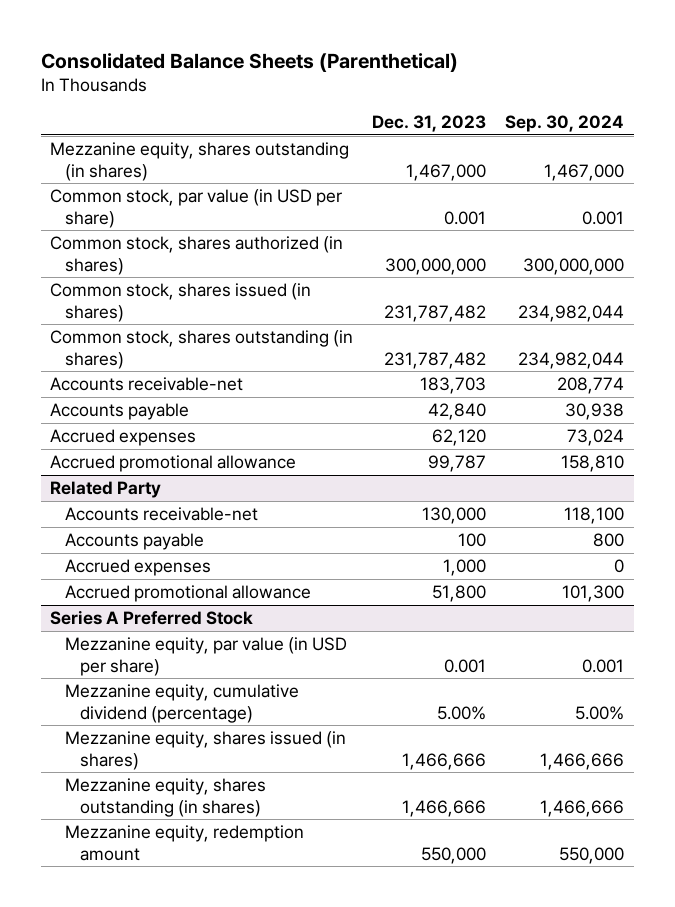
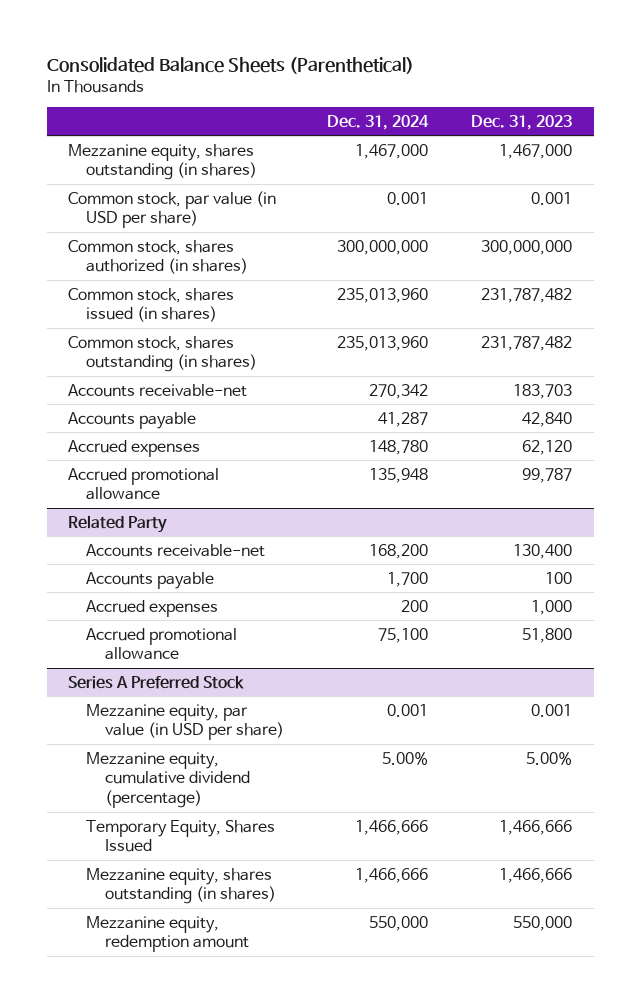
[505,114,625,132] Sep. 30, 2024 -> none
none -> [326,114,429,130] Dec. 31, 2024
[422,507,487,525] 130,000 -> [513,543,573,559] 130,400
[65,731,347,770] Mezzanine equity, shares issued (in shares) -> [86,819,276,853] Temporary Equity, Shares Issued

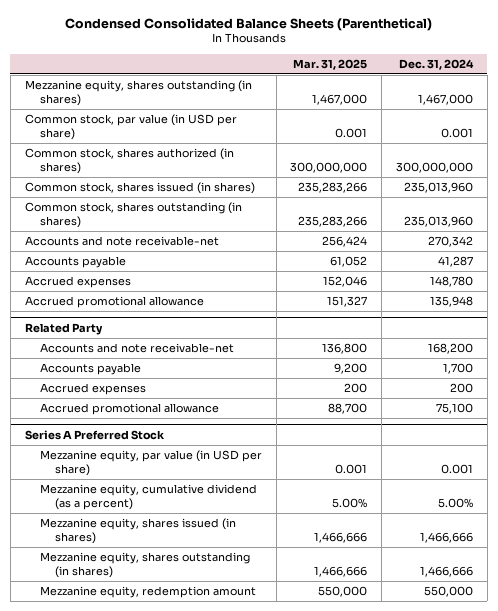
[46,56,414,74] Consolidated Balance Sheets (Parenthetical) -> [64,17,432,31] Condensed Consolidated Balance Sheets (Parenthetical)
[471,114,573,130] Dec. 31, 2023 -> none
none -> [293,58,368,70] Mar. 31, 2025
[68,383,248,397] Accounts receivable-net -> [24,236,219,247] Accounts and note receivable-net
[86,543,266,557] Accounts receivable-net -> [39,343,234,354] Accounts and note receivable-net
[86,751,250,809] Mezzanine equity, cumulative dividend (percentage) -> [39,484,257,510] Mezzanine equity, cumulative dividend (as a percent)
[86,819,276,853] Temporary Equity, Shares Issued -> [39,518,236,544] Mezzanine equity, shares issued (in shares)

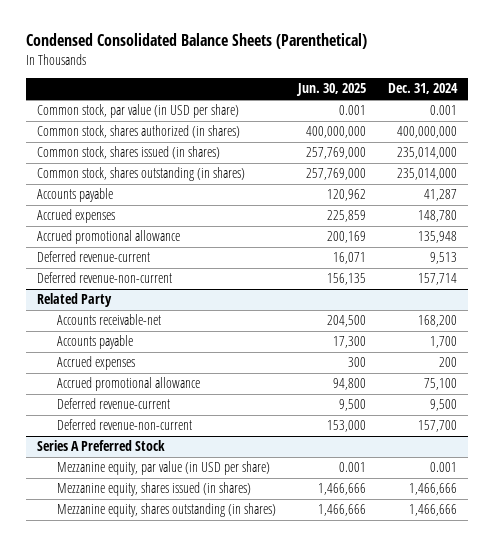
[293,58,368,70] Mar. 31, 2025 -> none
none -> [295,83,366,97] Jun. 30, 2025
[24,80,252,106] Mezzanine equity, shares outstanding (in shares) -> none
[24,236,219,247] Accounts and note receivable-net -> none
[395,161,473,173] 300,000,000 -> [397,126,458,139] 400,000,000
[403,182,473,194] 235,013,960 -> [397,147,458,160] 235,014,000
[403,215,473,227] 235,013,960 -> [397,168,458,181] 235,014,000
none -> [36,251,150,263] Deferred revenue-current
none -> [36,272,172,284] Deferred revenue-non-current
[39,343,234,354] Accounts and note receivable-net -> [56,314,161,326] Accounts receivable-net
none -> [56,398,170,410] Deferred revenue-current
none -> [56,419,192,431] Deferred revenue-non-current
[39,484,257,510] Mezzanine equity, cumulative dividend (as a percent) -> none
[39,586,256,599] Mezzanine equity, redemption amount -> none

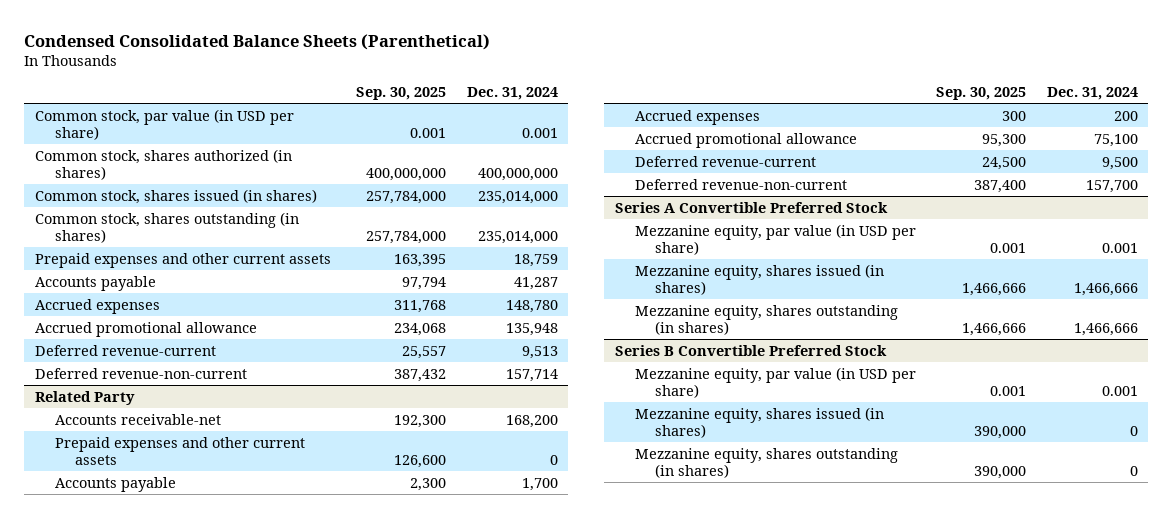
[295,83,366,97] Jun. 30, 2025 -> none
none -> [356,87,447,101] Sep. 30, 2025
none -> [34,252,331,268] Prepaid expenses and other current assets
none -> [54,436,305,466] Prepaid expenses and other current assets
[36,440,165,452] Series A Preferred Stock -> [614,201,888,213] Series A Convertible Preferred Stock
none -> [614,344,887,356] Series B Convertible Preferred Stock
none -> [634,366,916,399] Mezzanine equity, par value (in USD per share)
none -> [634,406,884,439] Mezzanine equity, shares issued (in shares)
none -> [634,447,898,479] Mezzanine equity, shares outstanding (in shares)

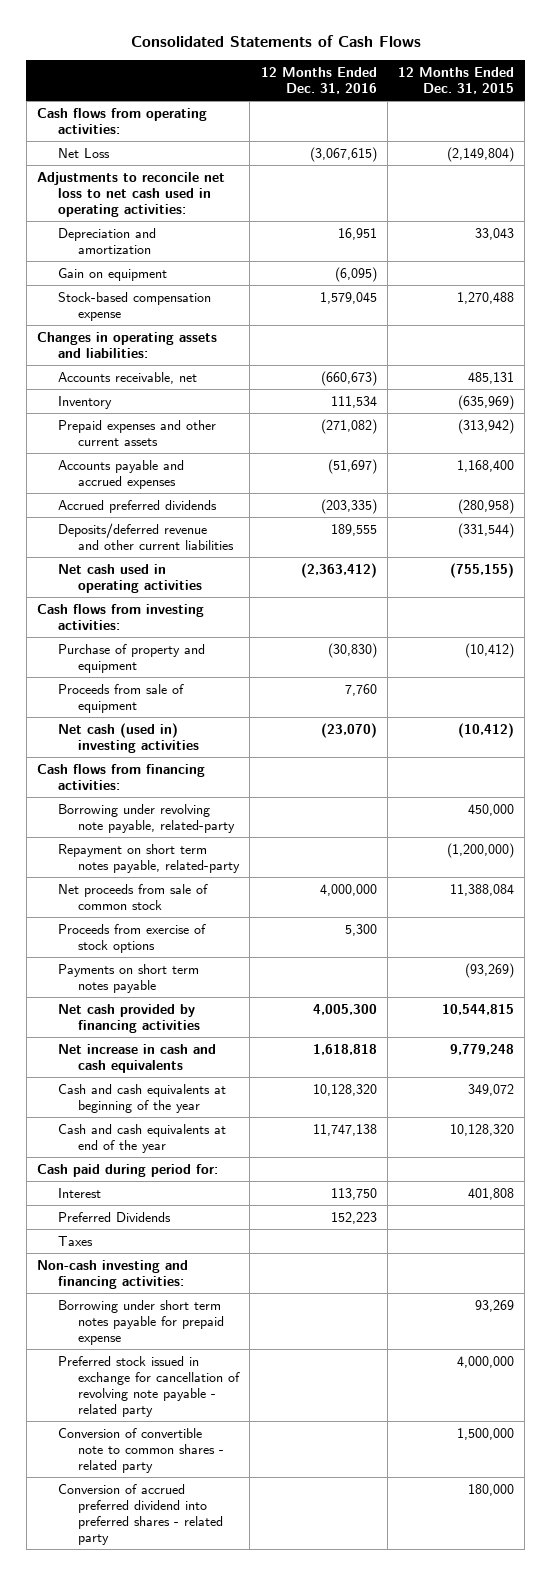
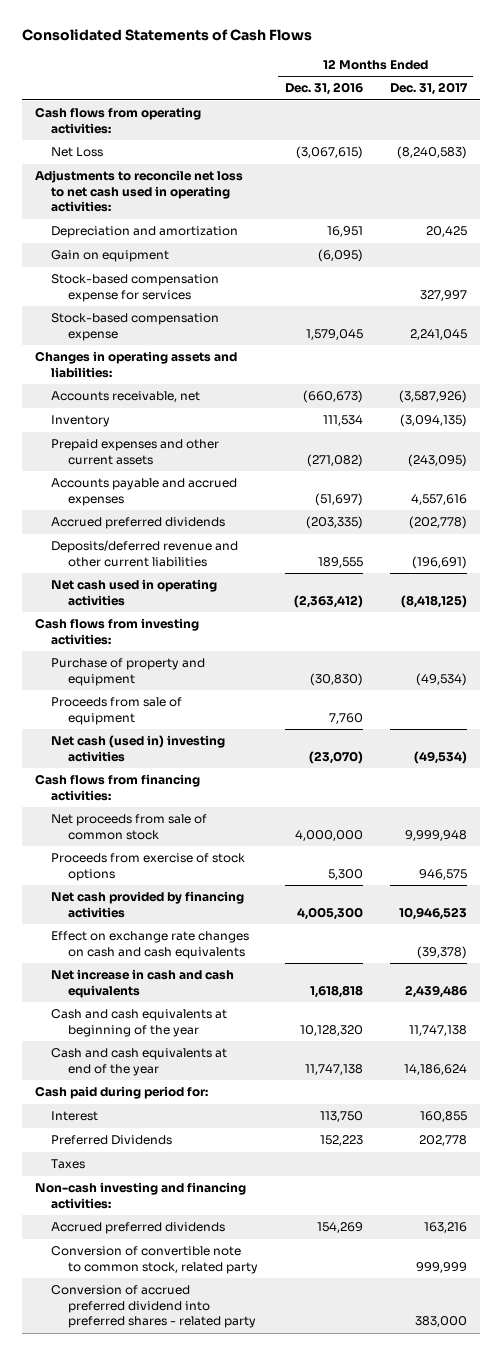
[398,67,515,95] 12 Months Ended Dec. 31, 2015 -> none
none -> [389,82,468,96] Dec. 31, 2017
none -> [51,274,220,302] Stock-based compensation expense for services
[57,803,236,833] Borrowing under revolving note payable, related-party -> none
[57,843,241,873] Repayment on short term notes payable, related-party -> none
[57,963,199,993] Payments on short term notes payable -> none
none -> [51,931,250,959] Effect on exchange rate changes on cash and cash equivalents
[57,1299,225,1345] Borrowing under short term notes payable for prepaid expense -> none
[57,1355,241,1417] Preferred stock issued in exchange for cancellation of revolving note payable - related party -> none
none -> [51,1222,226,1235] Accrued preferred dividends
[57,1427,225,1473] Conversion of convertible note to common shares - related party -> [51,1246,258,1274] Conversion of convertible note to common stock, related party

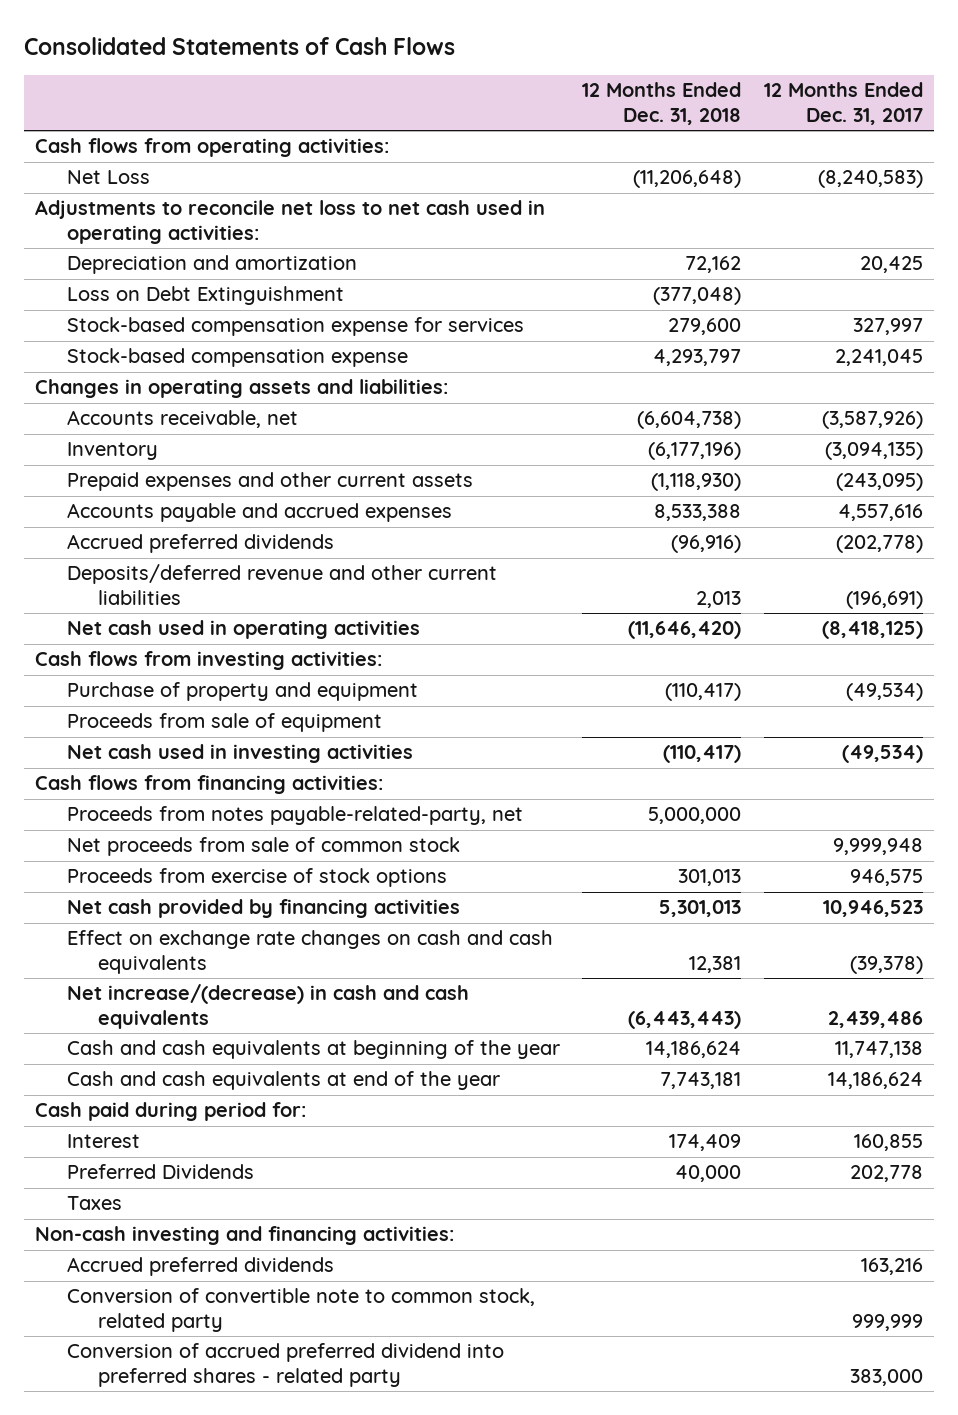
[284,82,363,96] Dec. 31, 2016 -> none
none -> [582,82,742,126] 12 Months Ended Dec. 31, 2018
[51,250,170,263] Gain on equipment -> none
none -> [66,286,344,306] Loss on Debt Extinguishment
[51,735,226,762] Net cash (used in) investing activities -> [66,744,413,764] Net cash used in investing activities
none -> [66,806,523,826] Proceeds from notes payable-related-party, net
[51,969,235,998] Net increase in cash and cash equivalents -> [66,984,469,1030] Net increase/(decrease) in cash and cash equivalents

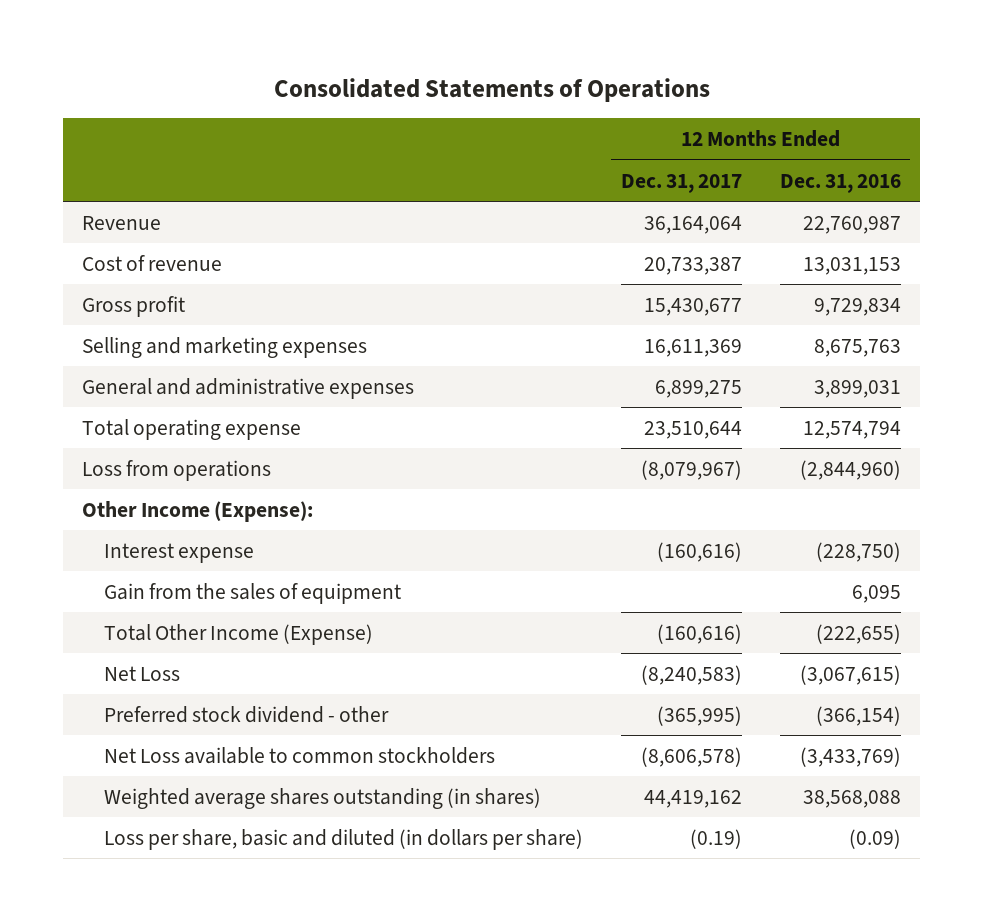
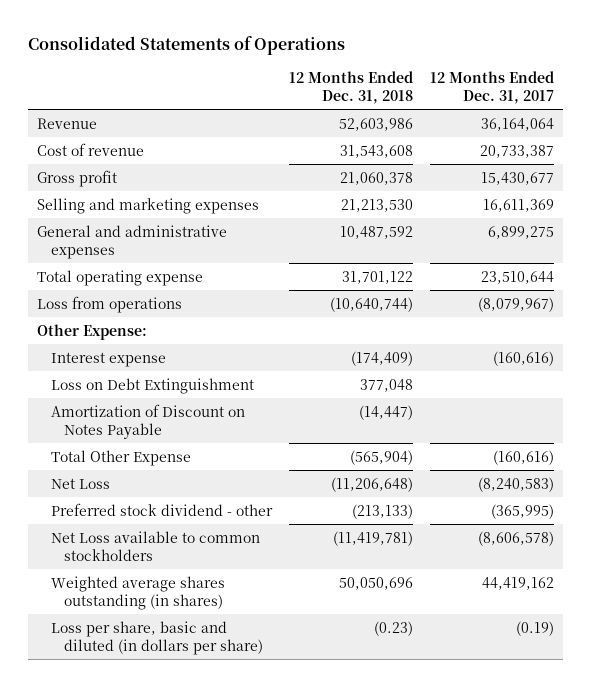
[779,173,901,193] Dec. 31, 2016 -> none
none -> [288,70,413,104] 12 Months Ended Dec. 31, 2018
[82,500,314,522] Other Income (Expense): -> [36,323,147,340] Other Expense:
[103,582,401,604] Gain from the sales of equipment -> none
none -> [50,377,254,394] Loss on Debt Extinguishment
none -> [50,403,245,439] Amortization of Discount on Notes Payable
[103,623,373,645] Total Other Income (Expense) -> [50,449,191,466] Total Other Expense

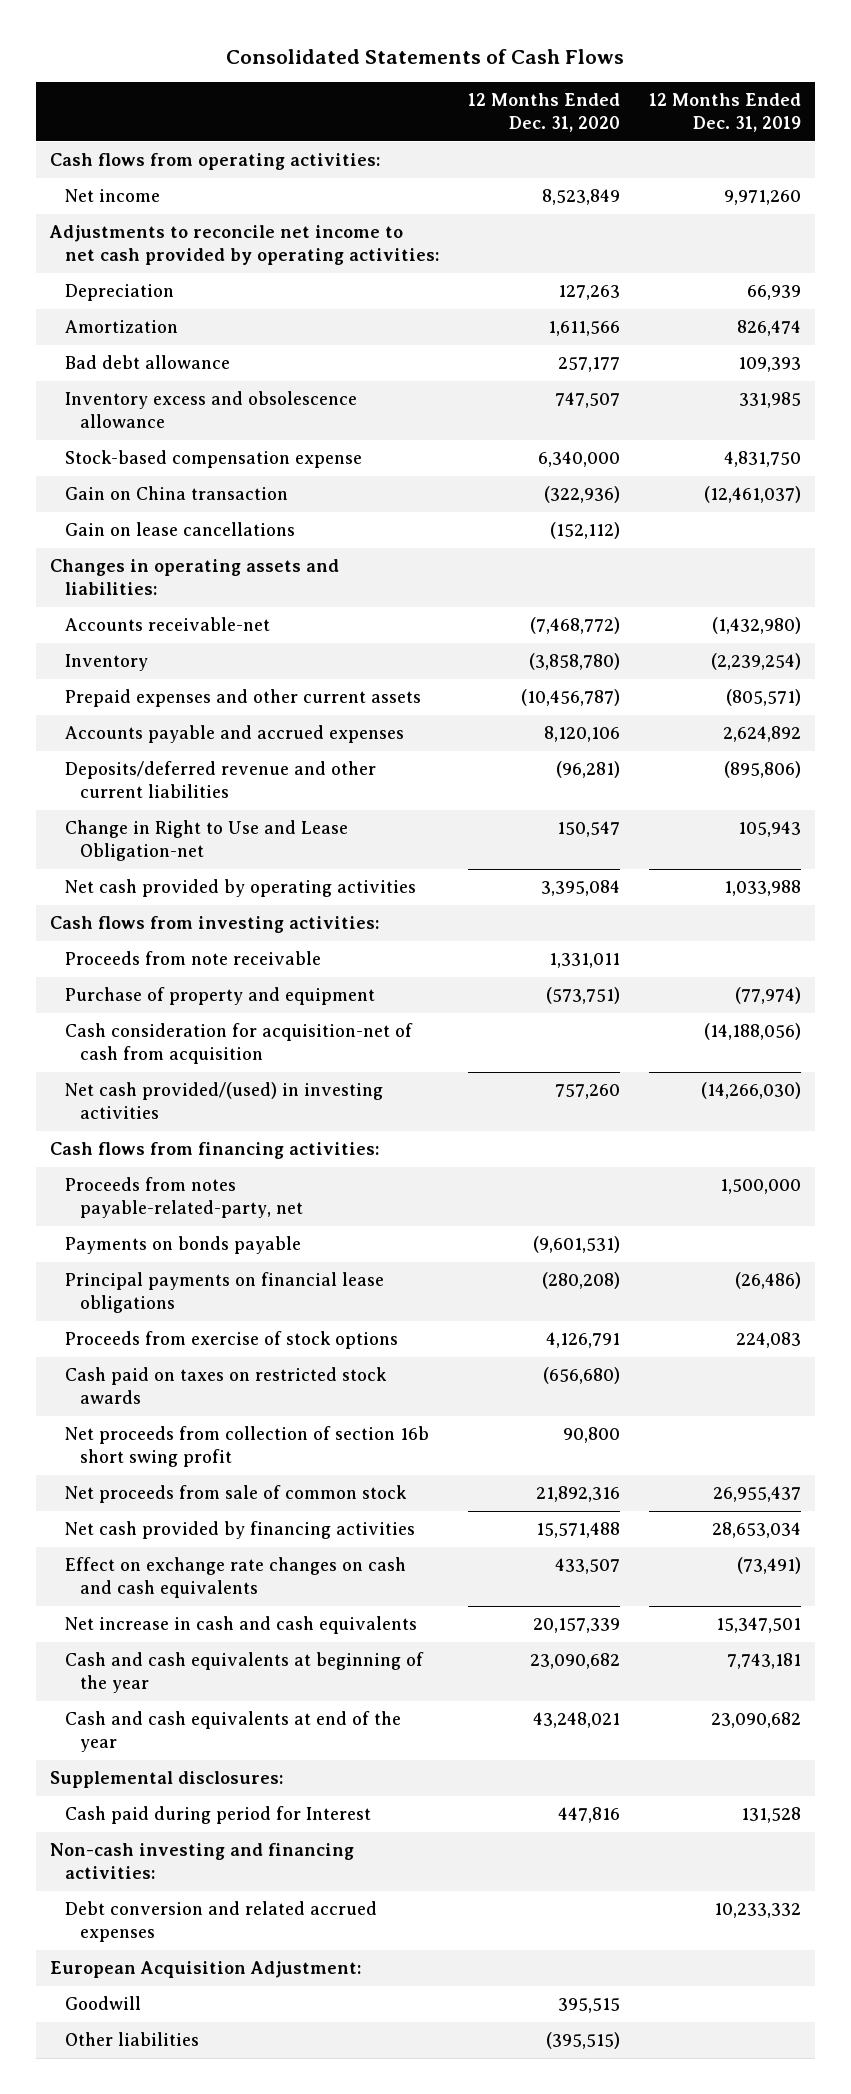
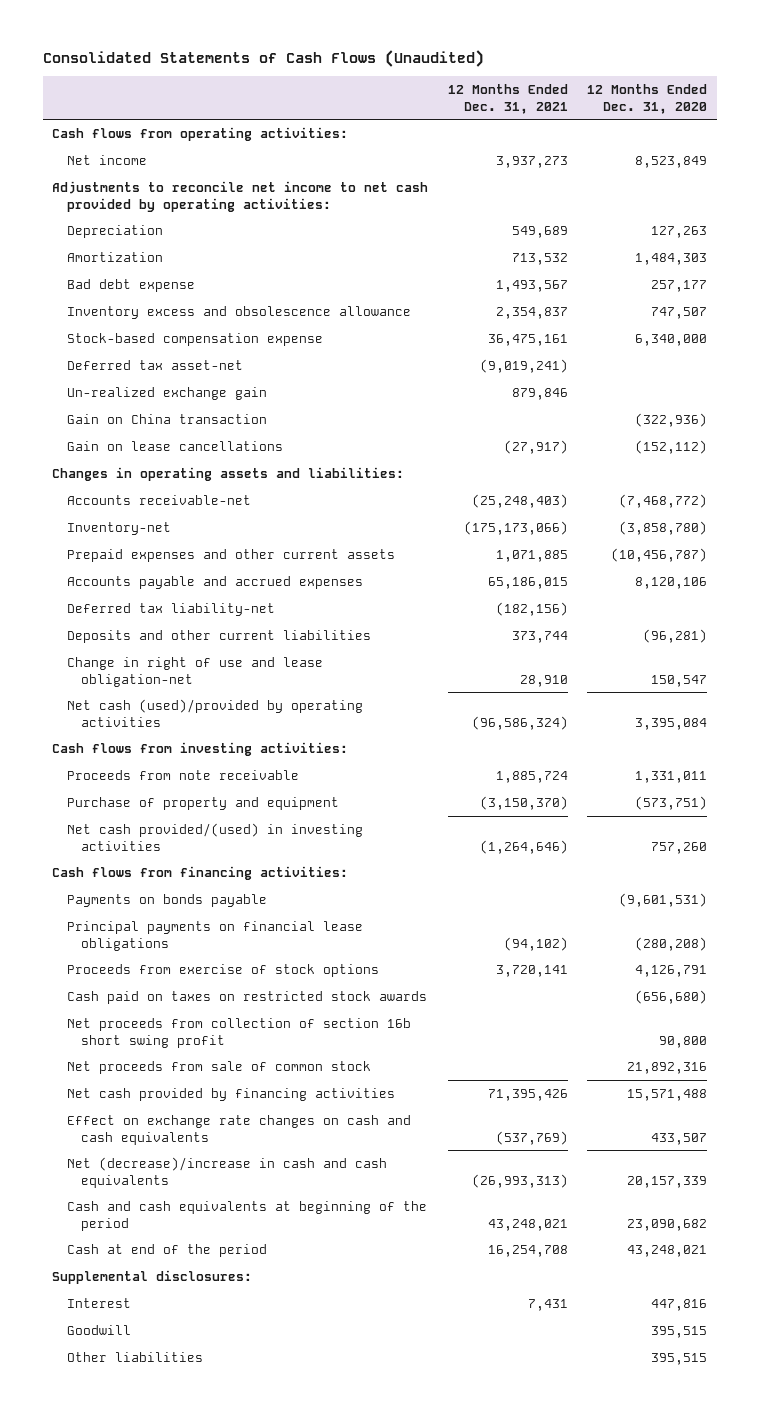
[226,48,625,64] Consolidated Statements of Cash Flows -> [42,49,484,67] Consolidated Statements of Cash Flows (Unaudited)
[648,93,801,133] 12 Months Ended Dec. 31, 2019 -> none
none -> [447,83,568,114] 12 Months Ended Dec. 31, 2021
[548,321,621,337] 1,611,566 -> [634,252,707,265] 1,484,303
[65,355,231,370] Bad debt allowance -> [66,278,195,292] Bad debt expense
none -> [66,359,243,370] Deferred tax asset-net
none -> [66,386,267,400] Un-realized exchange gain
[65,654,149,672] Inventory -> [66,521,171,535] Inventory-net
none -> [66,602,275,616] Deferred tax liability-net
[65,761,377,799] Deposits/deferred revenue and other current liabilities -> [66,629,371,643] Deposits and other current liabilities
[65,820,349,862] Change in Right to Use and Lease Obligation-net -> [66,656,323,687] Change in right of use and lease obligation-net
[65,879,417,898] Net cash provided by operating activities -> [66,698,363,727] Net cash (used)/provided by operating activities
[65,1023,414,1065] Cash consideration for acquisition-net of cash from acquisition -> none
[65,1177,304,1219] Proceeds from notes payable-related-party, net -> none
[65,1616,418,1635] Net increase in cash and cash equivalents -> [66,1156,387,1188] Net (decrease)/increase in cash and cash equivalents
[65,1652,425,1694] Cash and cash equivalents at beginning of the year -> [66,1200,427,1231] Cash and cash equivalents at beginning of the period
[65,1711,402,1753] Cash and cash equivalents at end of the year -> [66,1243,267,1257] Cash at end of the period
[50,1843,355,1880] Non-cash investing and financing activities: -> none
[65,1901,378,1943] Debt conversion and related accrued expenses -> none
[50,1961,362,1979] European Acquisition Adjustment: -> none
[65,1806,372,1825] Cash paid during period for Interest -> [66,1297,131,1308] Interest
[546,2032,621,2050] (395,515) -> [650,1352,707,1365] 395,515

